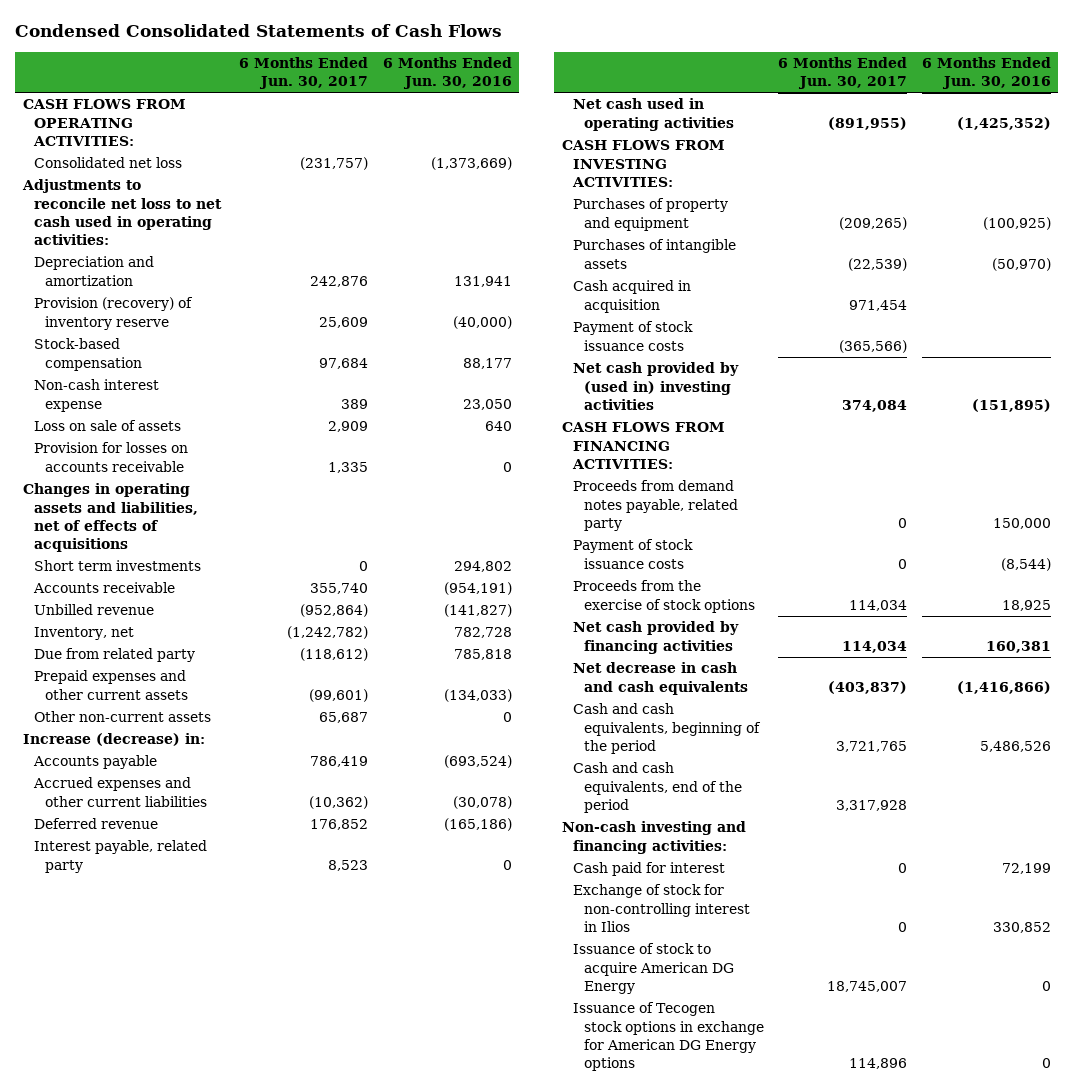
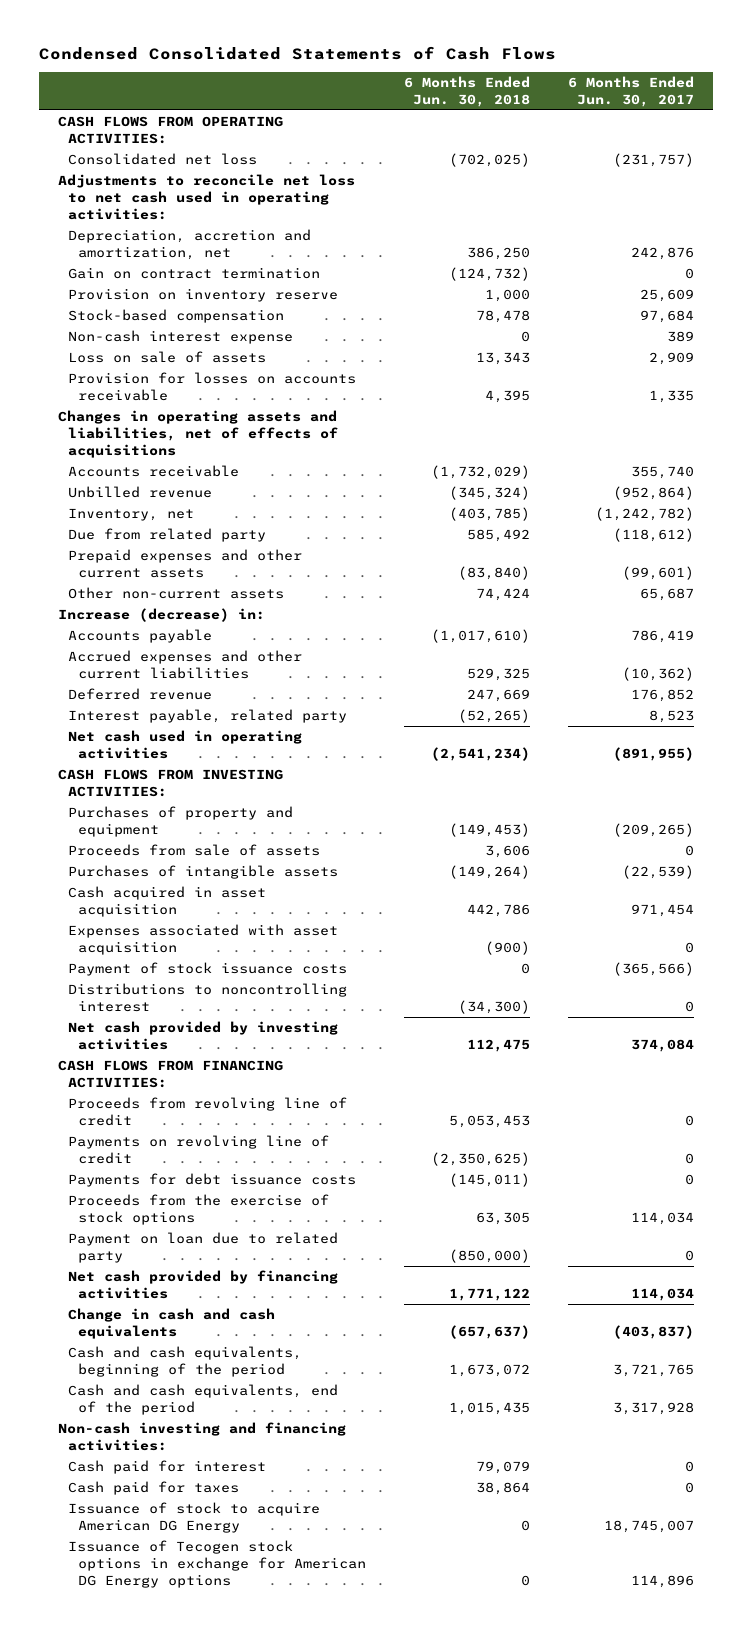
[382,57,512,90] 6 Months Ended Jun. 30, 2016 -> none
none -> [404,76,531,107] 6 Months Ended Jun. 30, 2018
[33,256,154,286] Depreciation and amortization -> [68,229,312,260] Depreciation, accretion and amortization, net
none -> [68,267,321,280] Gain on contract termination
[33,297,193,330] Provision (recovery) of inventory reserve -> [68,288,339,303] Provision on inventory reserve
[33,560,201,572] Short term investments -> none
none -> [68,844,321,857] Proceeds from sale of assets
[572,280,691,313] Cash acquired in acquisition -> [68,886,267,917] Cash acquired in asset acquisition
none -> [68,924,339,955] Expenses associated with asset acquisition
none -> [68,983,348,1012] Distributions to noncontrolling interest
[572,362,739,410] Net cash provided by (used in) investing activities -> [68,1021,339,1050] Net cash provided by investing activities
[572,480,738,531] Proceeds from demand notes payable, related party -> none
[572,539,693,569] Payment of stock issuance costs -> none
none -> [68,1097,348,1126] Proceeds from revolving line of credit
none -> [68,1135,330,1164] Payments on revolving line of credit
none -> [68,1173,357,1188] Payments for debt issuance costs
none -> [68,1232,339,1263] Payment on loan due to related party
[572,662,748,695] Net decrease in cash and cash equivalents -> [68,1308,276,1339] Change in cash and cash equivalents
[572,884,750,932] Exchange of stock for non-controlling interest in Ilios -> none
none -> [68,1481,240,1496] Cash paid for taxes

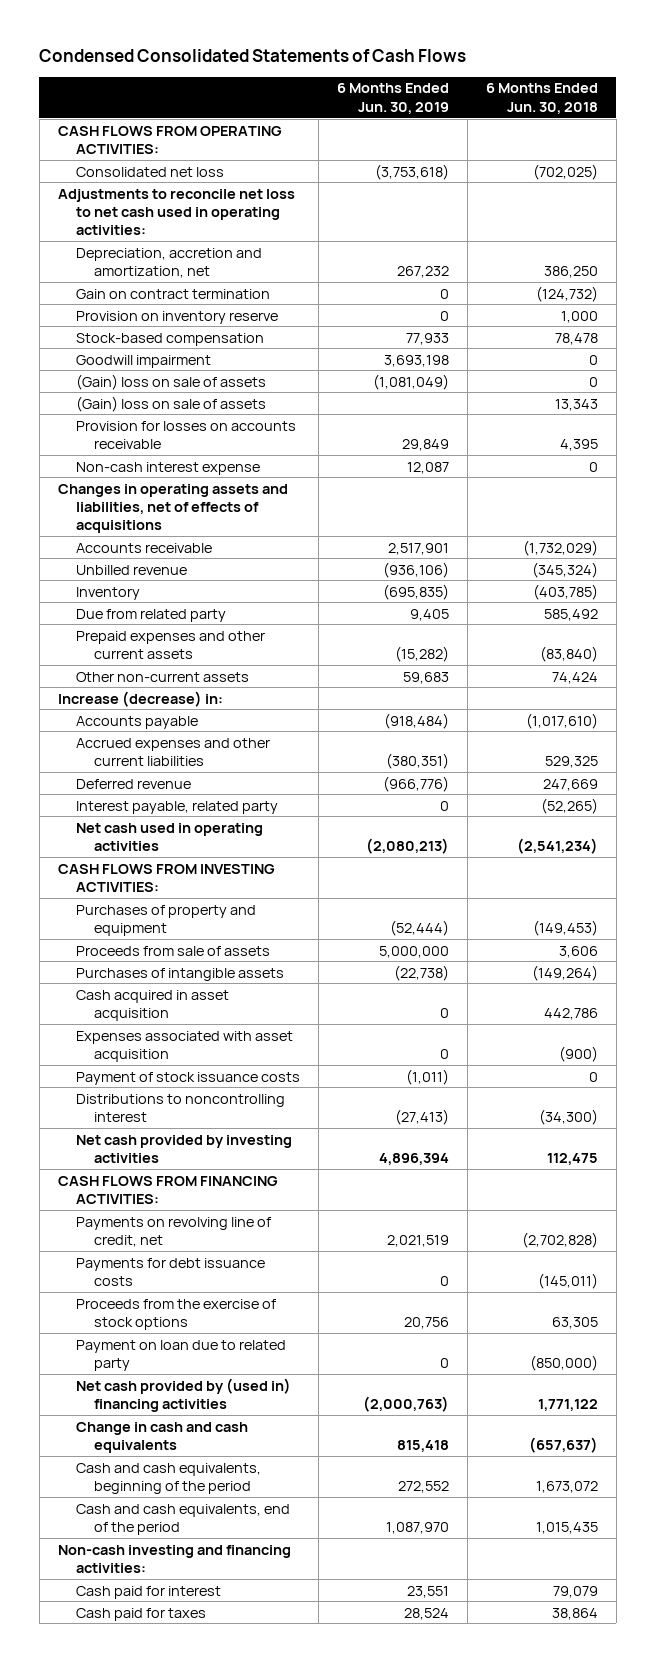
[568,76,695,107] 6 Months Ended Jun. 30, 2017 -> none
none -> [336,83,449,114] 6 Months Ended Jun. 30, 2019
none -> [75,354,211,368] Goodwill impairment
[68,351,267,364] Loss on sale of assets -> [75,373,266,390] (Gain) loss on sale of assets
[476,352,531,366] 13,343 -> [588,376,598,387] 0
none -> [75,395,266,412] (Gain) loss on sale of assets
[68,330,294,345] Non-cash interest expense -> [75,461,260,475] Non-cash interest expense
[68,508,195,522] Inventory, net -> [75,586,140,600] Inventory
[68,1097,348,1126] Proceeds from revolving line of credit -> none
[68,1135,330,1164] Payments on revolving line of credit -> [75,1216,271,1247] Payments on revolving line of credit, net
[431,1151,531,1166] (2,350,625) -> [521,1231,598,1248] (2,702,828)
[68,1270,339,1299] Net cash provided by financing activities -> [75,1377,291,1412] Net cash provided by (used in) financing activities
[68,1502,321,1533] Issuance of stock to acquire American DG Energy -> none
[68,1540,367,1588] Issuance of Tecogen stock options in exchange for American DG Energy options -> none

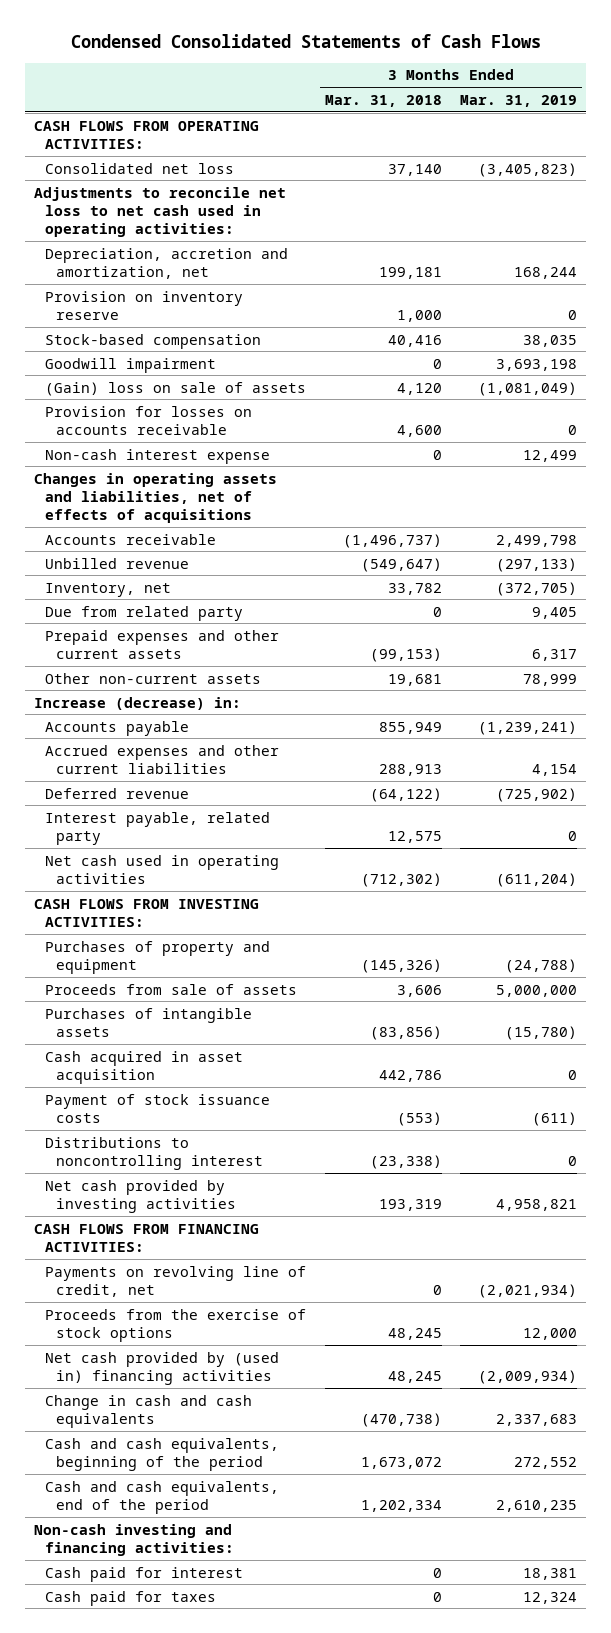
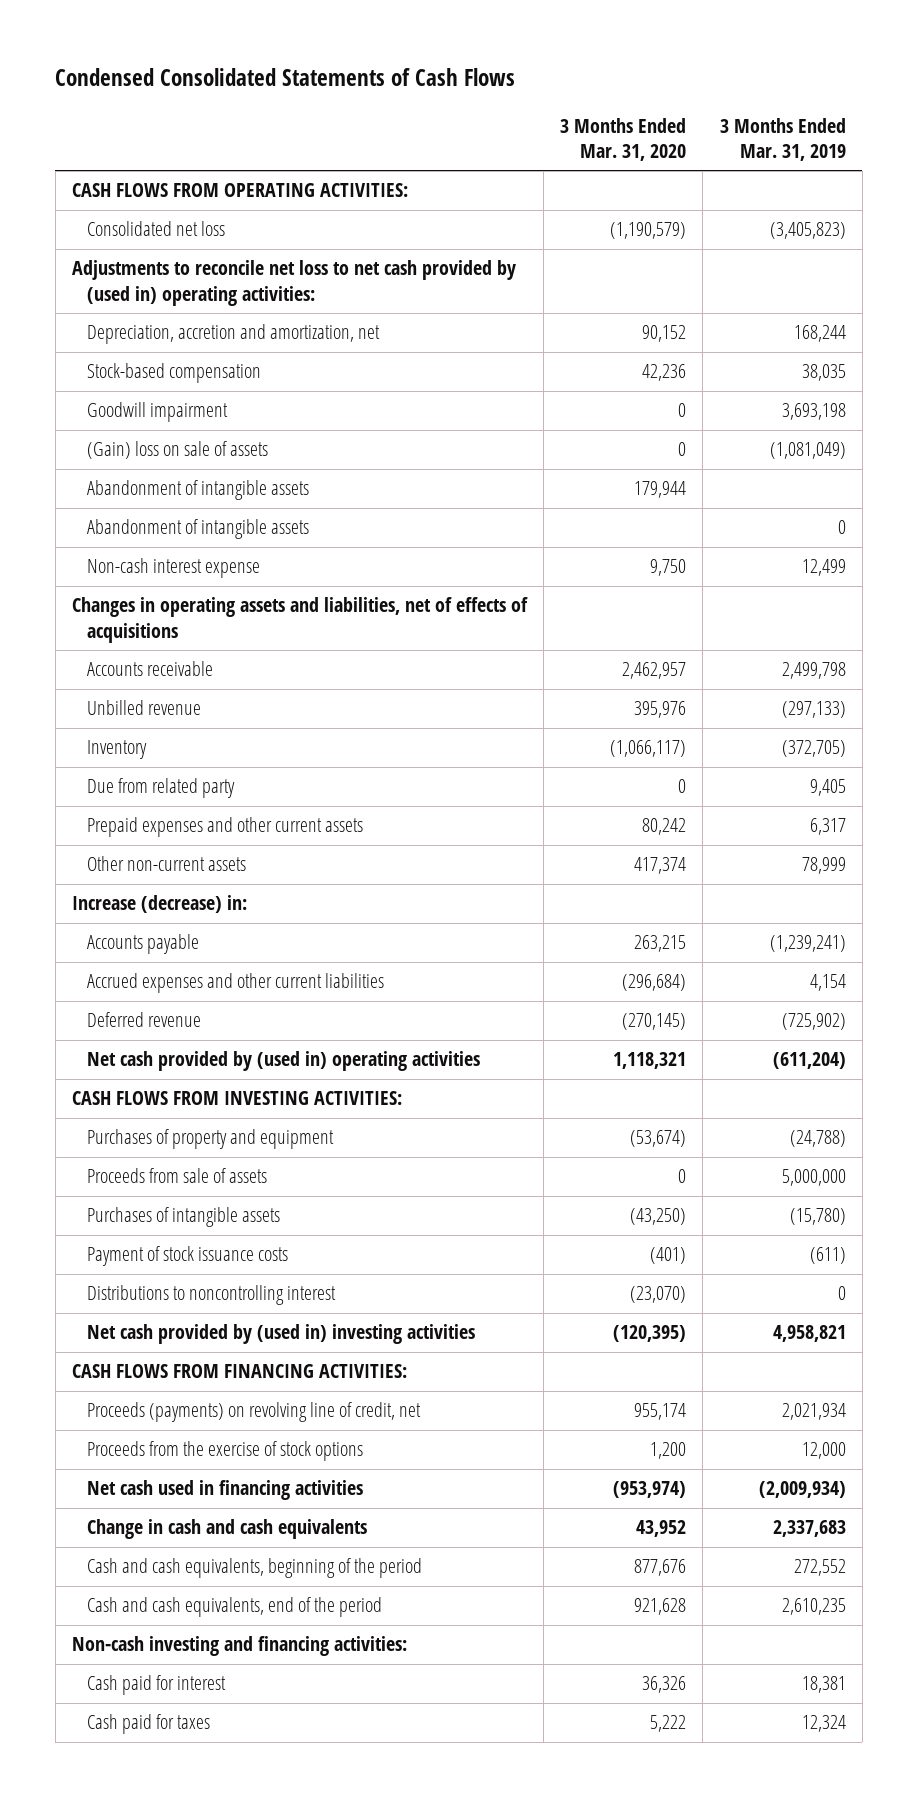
[324,94,442,107] Mar. 31, 2018 -> none
none -> [560,118,687,162] 3 Months Ended Mar. 31, 2020
[34,186,287,238] Adjustments to reconcile net loss to net cash used in operating activities: -> [71,260,516,306] Adjustments to reconcile net loss to net cash provided by (used in) operating activities:
[45,290,244,320] Provision on inventory reserve -> none
none -> [87,480,310,501] Abandonment of intangible assets
[45,405,253,435] Provision for losses on accounts receivable -> [87,519,310,540] Abandonment of intangible assets
[45,582,172,597] Inventory, net -> [87,740,148,760] Inventory
[45,811,271,845] Interest payable, related party -> none
[45,854,280,884] Net cash used in operating activities -> [87,1051,481,1072] Net cash provided by (used in) operating activities
[45,1050,244,1084] Cash acquired in asset acquisition -> none
[45,1179,236,1213] Net cash provided by investing activities -> [87,1324,476,1345] Net cash provided by (used in) investing activities
[45,1265,307,1297] Payments on revolving line of credit, net -> [87,1402,422,1423] Proceeds (payments) on revolving line of credit, net
[477,1283,577,1298] (2,021,934) -> [781,1403,846,1421] 2,021,934
[45,1351,280,1385] Net cash provided by (used in) financing activities -> [87,1480,364,1501] Net cash used in financing activities

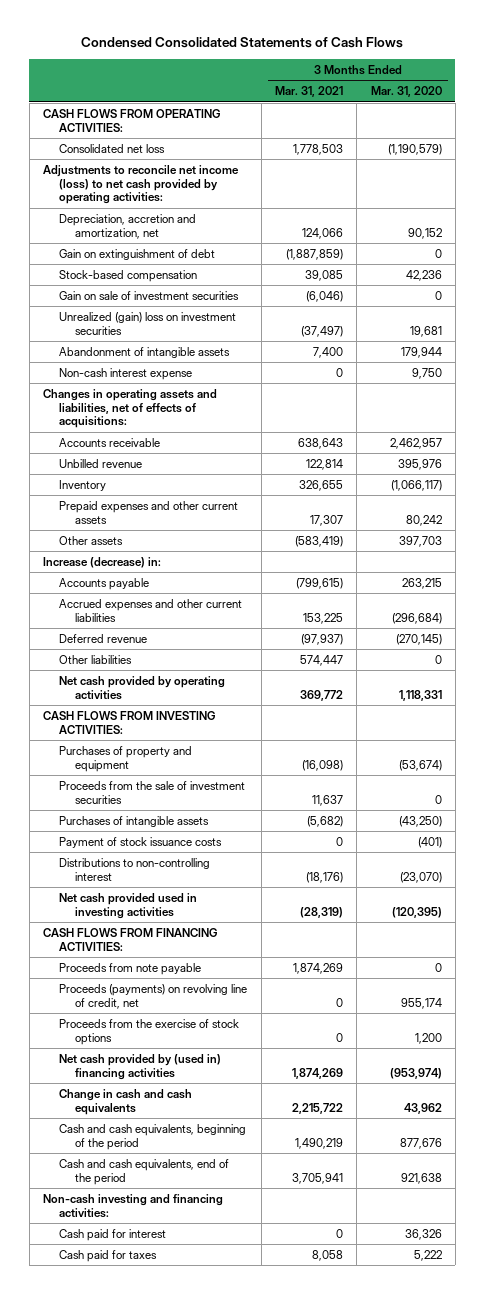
[719,118,846,162] 3 Months Ended Mar. 31, 2019 -> none
none -> [274,86,343,98] Mar. 31, 2021
[71,260,516,306] Adjustments to reconcile net loss to net cash provided by (used in) operating activities: -> [43,164,240,205] Adjustments to reconcile net income (loss) to net cash provided by operating activities:
none -> [59,248,216,260] Gain on extinguishment of debt
[87,402,229,423] Goodwill impairment -> none
[87,441,269,460] (Gain) loss on sale of assets -> [59,290,240,300] Gain on sale of investment securities
none -> [59,311,237,335] Unrealized (gain) loss on investment securities
[87,519,310,540] Abandonment of intangible assets -> none
[71,597,528,643] Changes in operating assets and liabilities, net of effects of acquisitions -> [43,388,218,429] Changes in operating assets and liabilities, net of effects of acquisitions:
[87,778,236,799] Due from related party -> none
[87,856,247,872] Other non-current assets -> [59,535,124,545] Other assets
[634,857,687,875] 417,374 -> [398,535,442,547] 397,703
none -> [59,654,133,664] Other liabilities
[87,1051,481,1072] Net cash provided by (used in) operating activities -> [59,675,226,700] Net cash provided by operating activities
[613,1052,687,1070] 1,118,321 -> [398,689,442,701] 1,118,331
[87,1168,268,1184] Proceeds from sale of assets -> [59,780,246,804] Proceeds from the sale of investment securities
[87,1285,337,1306] Distributions to noncontrolling interest -> [59,857,211,881] Distributions to non-controlling interest
[87,1324,476,1345] Net cash provided by (used in) investing activities -> [59,892,198,919] Net cash provided used in investing activities
none -> [59,962,202,975] Proceeds from note payable
[87,1480,364,1501] Net cash used in financing activities -> [59,1053,222,1080] Net cash provided by (used in) financing activities
[636,1520,687,1538] 43,952 -> [403,1102,442,1114] 43,962
[634,1598,687,1616] 921,628 -> [400,1172,442,1184] 921,638

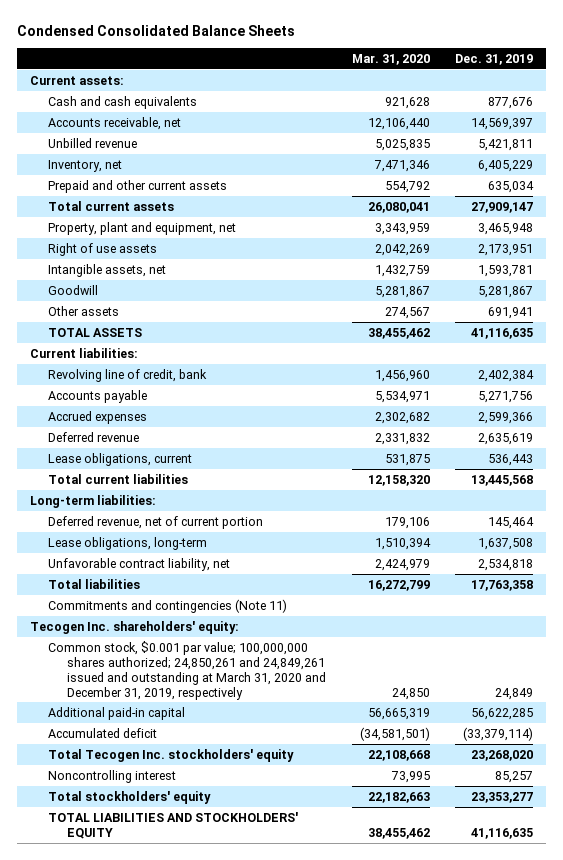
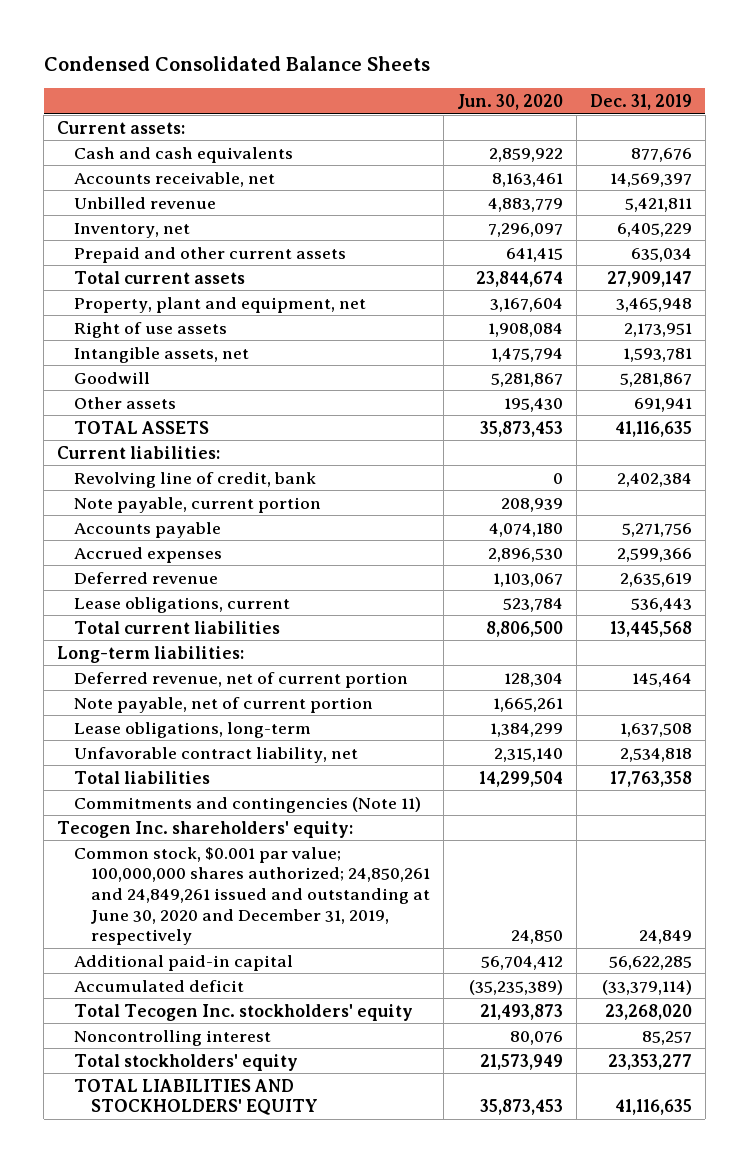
[351,54,430,66] Mar. 31, 2020 -> none
none -> [457,94,564,111] Jun. 30, 2020
none -> [74,496,322,513] Note payable, current portion
none -> [74,696,374,713] Note payable, net of current portion
[48,640,326,700] Common stock, $0.001 par value; 100,000,000 shares authorized; 24,850,261 and 24,849,261 issued and outstanding at March 31, 2020 and December 31, 2019, respectively -> [74,846,431,946] Common stock, $0.001 par value; 100,000,000 shares authorized; 24,850,261 and 24,849,261 issued and outstanding at June 30, 2020 and December 31, 2019, respectively

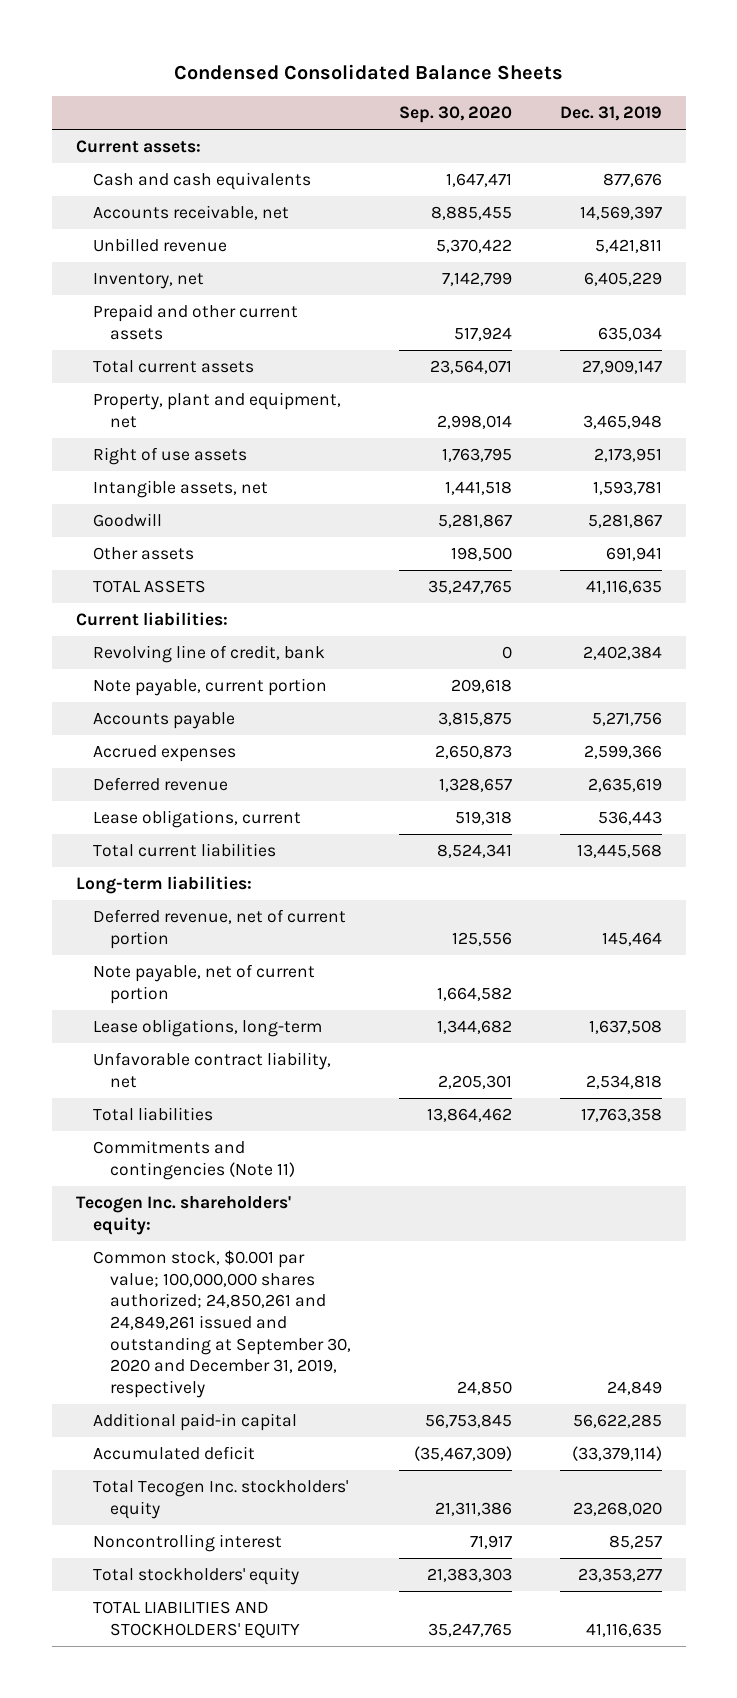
[457,94,564,111] Jun. 30, 2020 -> none
none -> [399,106,513,124] Sep. 30, 2020
[74,846,431,946] Common stock, $0.001 par value; 100,000,000 shares authorized; 24,850,261 and 24,849,261 issued and outstanding at June 30, 2020 and December 31, 2019, respectively -> [92,1250,352,1398] Common stock, $0.001 par value; 100,000,000 shares authorized; 24,850,261 and 24,849,261 issued and outstanding at September 30, 2020 and December 31, 2019, respectively

